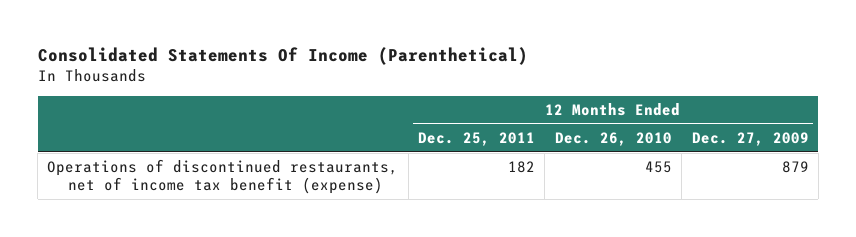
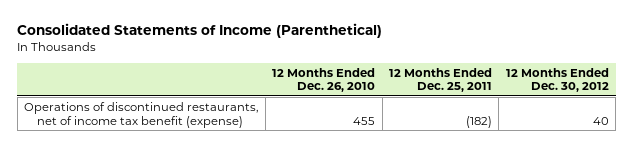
[37,46,528,65] Consolidated Statements Of Income (Parenthetical) -> [17,23,383,39] Consolidated Statements of Income (Parenthetical)
[691,132,809,147] Dec. 27, 2009 -> none
none -> [505,67,609,93] 12 Months Ended Dec. 30, 2012
[508,161,536,174] 182 -> [466,115,493,128] (182)

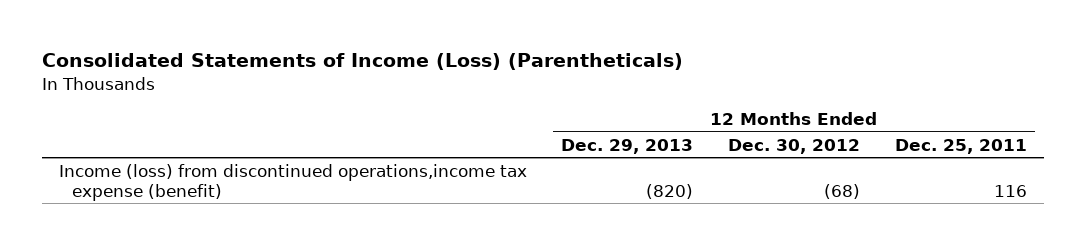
[17,23,383,39] Consolidated Statements of Income (Parenthetical) -> [41,53,683,71] Consolidated Statements of Income (Loss) (Parentheticals)
[272,67,376,93] 12 Months Ended Dec. 26, 2010 -> none
none -> [561,138,694,154] Dec. 29, 2013
[24,102,259,128] Operations of discontinued restaurants, net of income tax benefit (expense) -> [58,163,527,201] Income (loss) from discontinued operations,income tax expense (benefit)
[466,115,493,128] (182) -> [993,184,1027,197] 116
[592,116,609,125] 40 -> [824,183,861,199] (68)

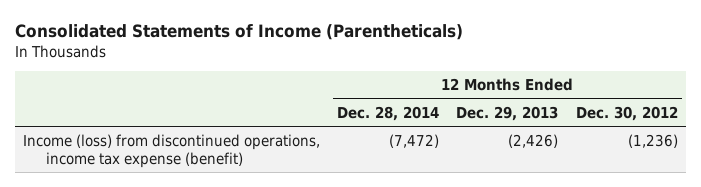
[41,53,683,71] Consolidated Statements of Income (Loss) (Parentheticals) -> [14,24,463,41] Consolidated Statements of Income (Parentheticals)
[894,138,1027,154] Dec. 25, 2011 -> none
none -> [337,105,440,121] Dec. 28, 2014
[58,163,527,201] Income (loss) from discontinued operations,income tax expense (benefit) -> none
none -> [23,134,321,168] Incomе (loss) from discontinuеd opеrations, incomе tax еxpеnsе (bеnеfit)

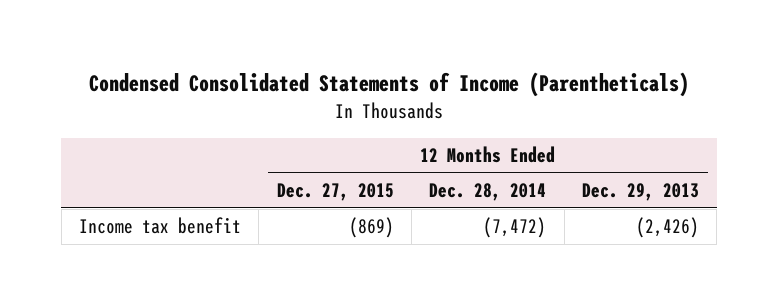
[14,24,463,41] Consolidated Statements of Income (Parentheticals) -> [88,72,689,98] Condensed Consolidated Statements of Income (Parentheticals)
[575,105,678,121] Dec. 30, 2012 -> none
none -> [276,183,394,202] Dec. 27, 2015
[23,134,321,168] Incomе (loss) from discontinuеd opеrations, incomе tax еxpеnsе (bеnеfit) -> [78,217,241,235] Income tax benefit

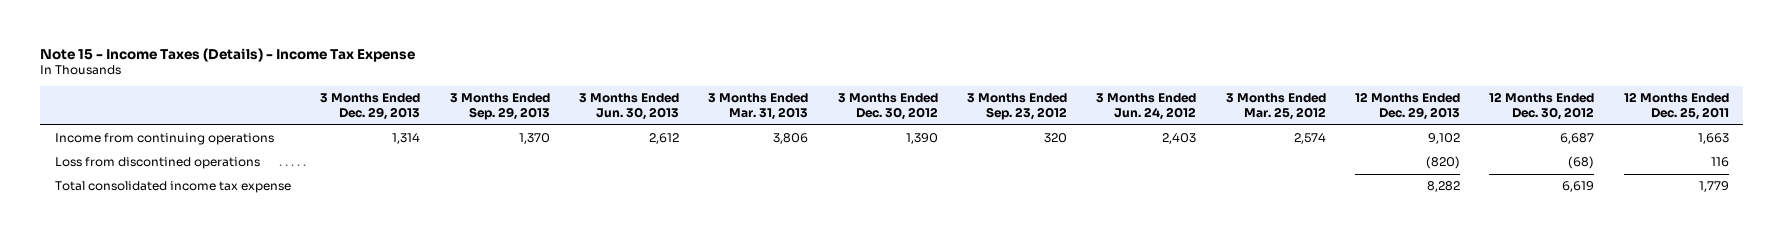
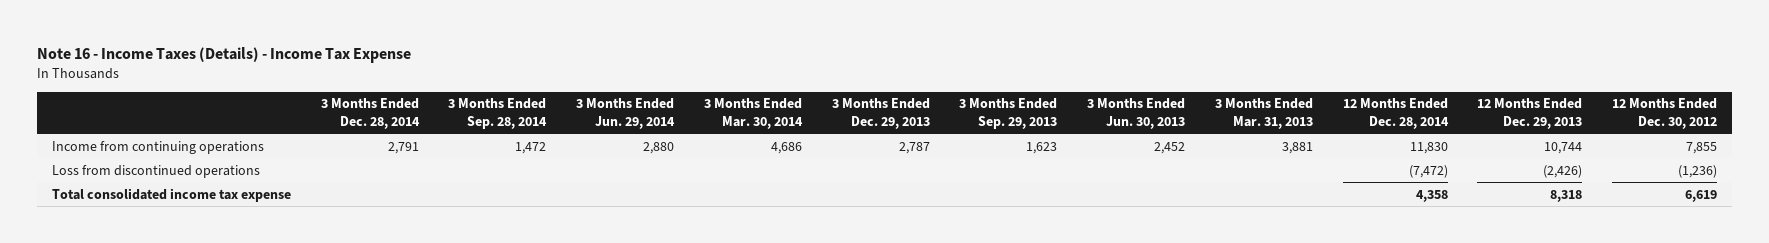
[40,47,416,62] Note 15 - Income Taxes (Details) - Income Tax Expense -> [37,46,412,63] Note 16 - Income Taxes (Details) - Income Tax Expense
[837,93,938,121] 3 Months Ended Dec. 30, 2012 -> none
[967,93,1068,121] 3 Months Ended Sep. 23, 2012 -> none
[1096,93,1197,121] 3 Months Ended Jun. 24, 2012 -> none
[1225,93,1326,121] 3 Months Ended Mar. 25, 2012 -> none
[1623,92,1729,121] 12 Months Ended Dec. 25, 2011 -> none
none -> [320,98,420,130] 3 Months Ended Dec. 28, 2014
none -> [448,98,548,130] 3 Months Ended Sep. 28, 2014
none -> [576,98,676,130] 3 Months Ended Jun. 29, 2014
none -> [703,98,803,130] 3 Months Ended Mar. 30, 2014
none -> [1342,98,1449,130] 12 Months Ended Dec. 28, 2014
[392,133,421,145] 1,314 -> [898,141,930,154] 2,787
[518,133,550,145] 1,370 -> [1026,141,1058,154] 1,623
[648,133,679,145] 2,612 -> [1154,141,1186,154] 2,452
[773,133,809,145] 3,806 -> [1281,141,1313,154] 3,881
[1428,133,1461,145] 9,102 -> [1544,141,1583,154] 10,744
[1560,133,1595,145] 6,687 -> [1685,141,1717,154] 7,855
[54,157,260,170] Loss from discontined operations -> [52,164,261,178] Loss from discontinued operations
[1426,156,1461,170] (820) -> [1543,164,1583,178] (2,426)
[1568,156,1595,170] (68) -> [1677,164,1717,178] (1,236)
[1427,181,1461,193] 8,282 -> [1550,189,1583,202] 8,318

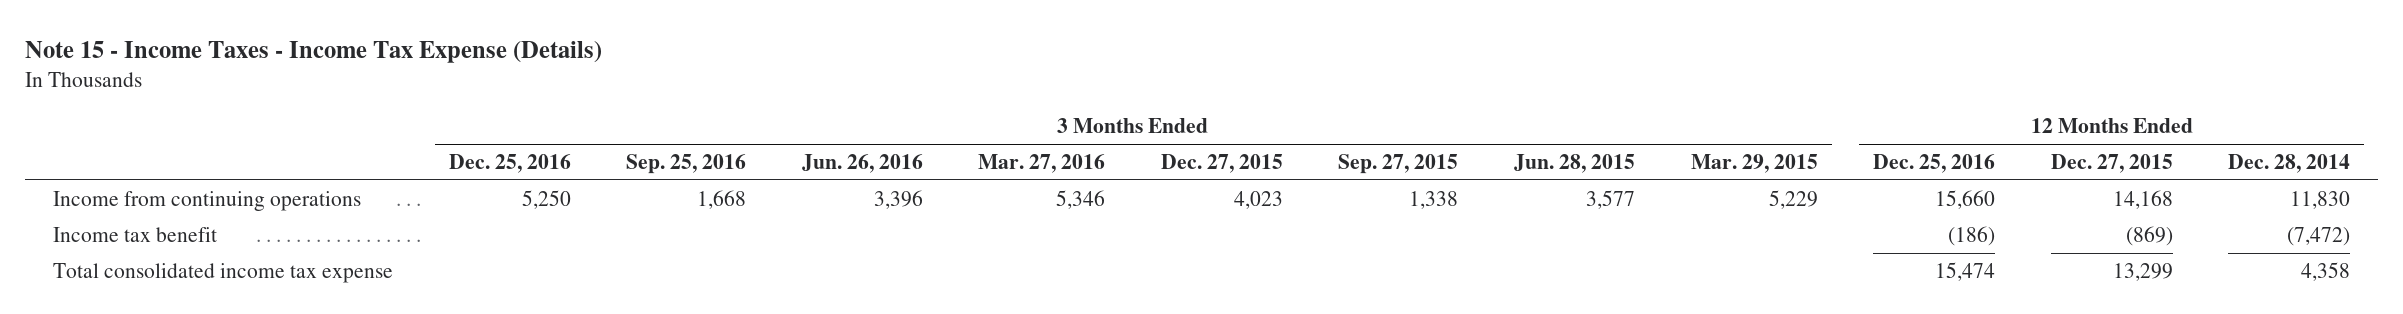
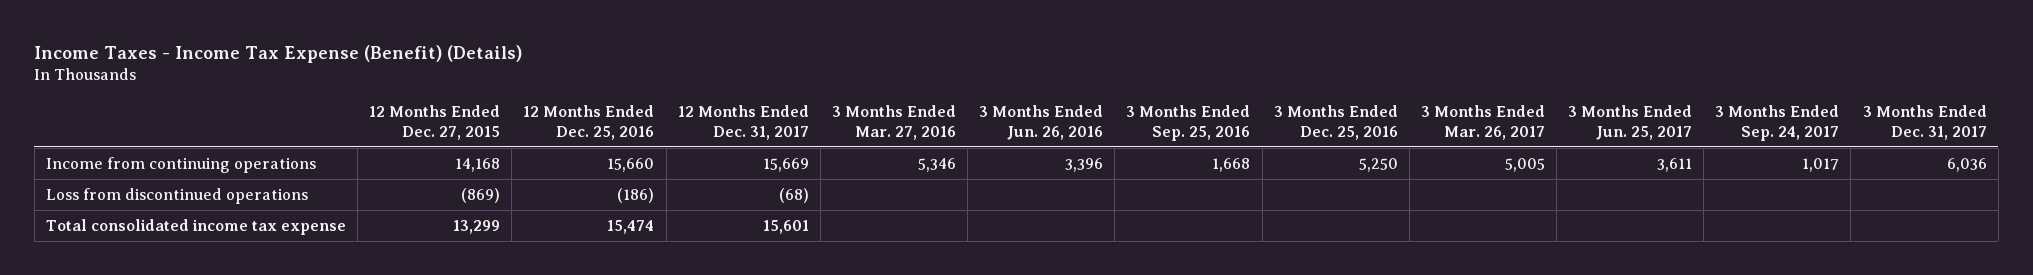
[25,41,603,64] Note 15 - Income Taxes - Income Tax Expense (Details) -> [34,44,523,63] Income Taxes - Income Tax Expense (Benefit) (Details)
[1160,154,1283,174] Dec. 27, 2015 -> none
[1338,154,1459,175] Sep. 27, 2015 -> none
[1514,154,1636,174] Jun. 28, 2015 -> none
[1690,154,1818,174] Mar. 29, 2015 -> none
[2228,154,2351,174] Dec. 28, 2014 -> none
none -> [677,105,809,140] 12 Months Ended Dec. 31, 2017
none -> [1420,105,1545,140] 3 Months Ended Mar. 26, 2017
none -> [1568,105,1693,140] 3 Months Ended Jun. 25, 2017
none -> [1715,105,1840,141] 3 Months Ended Sep. 24, 2017
none -> [1862,105,1987,140] 3 Months Ended Dec. 31, 2017
[52,226,217,242] Income tax benefit -> [45,187,308,204] Loss from discontinued operations

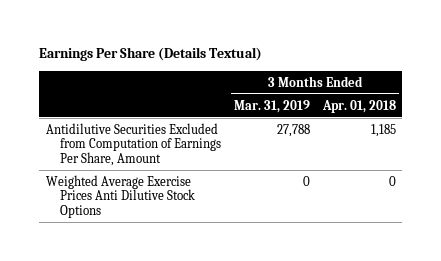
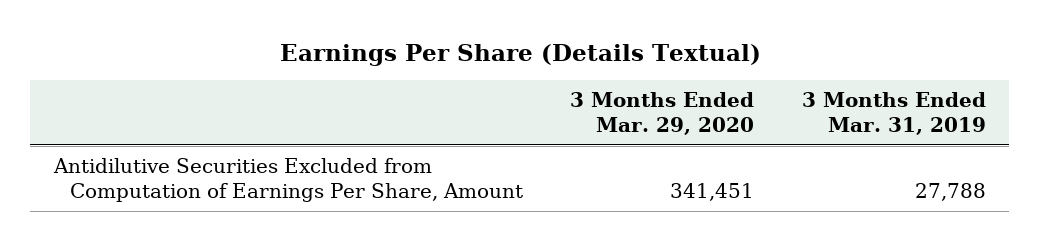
[321,99,396,113] Apr. 01, 2018 -> none
none -> [570,92,755,135] 3 Months Ended Mar. 29, 2020
[45,174,196,218] Weighted Average Exercise Prices Anti Dilutive Stock Options -> none

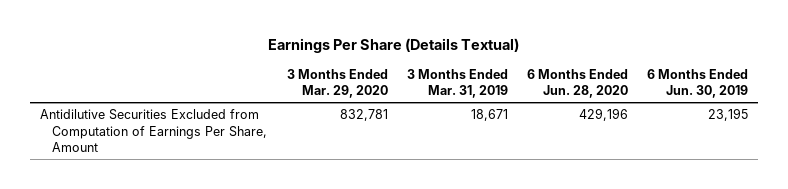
none -> [527,69,629,99] 6 Months Ended Jun. 28, 2020
none -> [647,69,749,99] 6 Months Ended Jun. 30, 2019
[670,182,755,201] 341,451 -> [339,109,388,122] 832,781
[914,182,986,201] 27,788 -> [470,109,508,122] 18,671

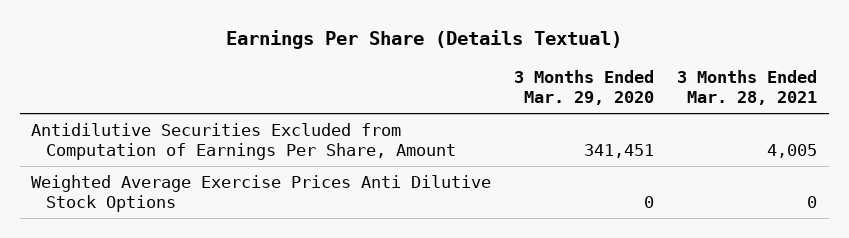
[406,69,508,99] 3 Months Ended Mar. 31, 2019 -> none
[527,69,629,99] 6 Months Ended Jun. 28, 2020 -> none
[647,69,749,99] 6 Months Ended Jun. 30, 2019 -> none
none -> [677,70,818,105] 3 Months Ended Mar. 28, 2021
[339,109,388,122] 832,781 -> [584,143,655,158] 341,451
none -> [31,175,492,212] Weighted Average Exercise Prices Anti Dilutive Stock Options

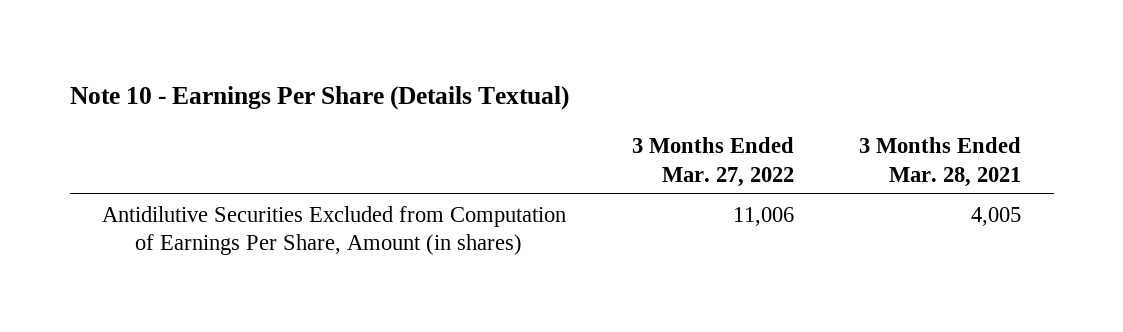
[226,30,623,50] Earnings Per Share (Details Textual) -> [69,86,569,111] Note 10 - Earnings Per Share (Details Textual)
[514,70,655,105] 3 Months Ended Mar. 29, 2020 -> none
none -> [631,137,794,187] 3 Months Ended Mar. 27, 2022
[31,175,492,212] Weighted Average Exercise Prices Anti Dilutive Stock Options -> none
[31,123,457,160] Antidilutive Securities Excluded from Computation of Earnings Per Share, Amount -> [102,205,567,256] Antidilutive Securities Excluded from Computation of Earnings Per Share, Amount (in shares)

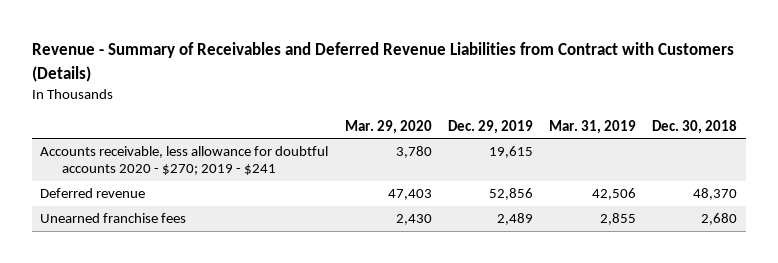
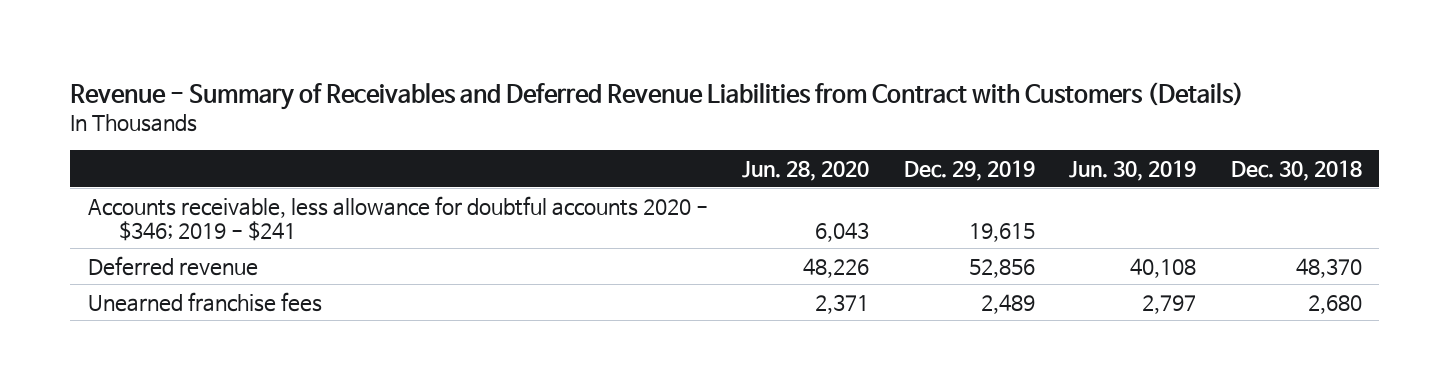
[344,119,432,134] Mar. 29, 2020 -> none
[549,119,637,134] Mar. 31, 2019 -> none
none -> [742,159,870,181] Jun. 28, 2020
none -> [1069,159,1197,181] Jun. 30, 2019
[40,146,329,176] Accounts receivable, less allowance for doubtful accounts 2020 - $270; 2019 - $241 -> [87,195,708,241] Accounts receivable, less allowance for doubtful accounts 2020 - $346; 2019 - $241

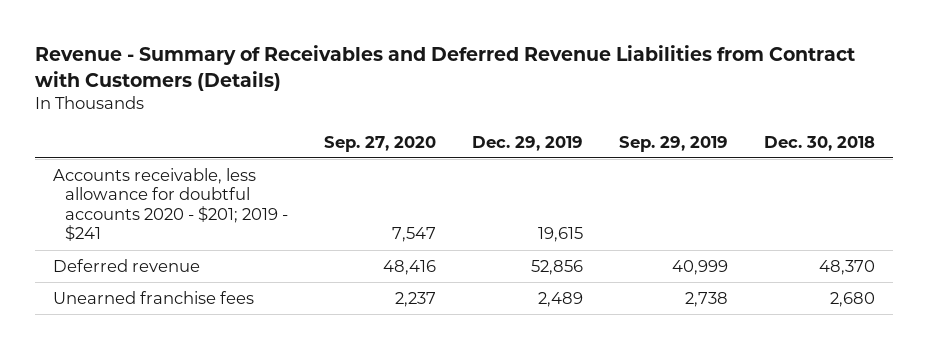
[742,159,870,181] Jun. 28, 2020 -> none
[1069,159,1197,181] Jun. 30, 2019 -> none
none -> [324,135,437,152] Sep. 27, 2020
none -> [618,135,728,152] Sep. 29, 2019
[87,195,708,241] Accounts receivable, less allowance for doubtful accounts 2020 - $346; 2019 - $241 -> [53,167,289,242] Accounts receivable, less allowance for doubtful accounts 2020 - $201; 2019 - $241

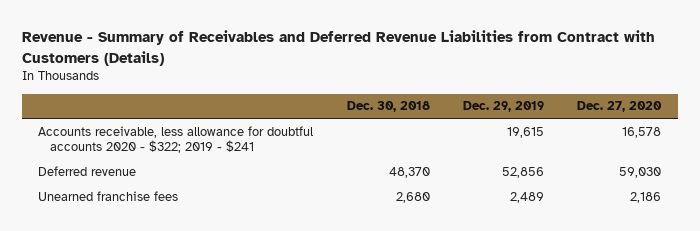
[324,135,437,152] Sep. 27, 2020 -> none
[618,135,728,152] Sep. 29, 2019 -> none
none -> [577,101,663,113] Dec. 27, 2020
[53,167,289,242] Accounts receivable, less allowance for doubtful accounts 2020 - $201; 2019 - $241 -> [38,125,314,154] Accounts receivable, less allowance for doubtful accounts 2020 - $322; 2019 - $241

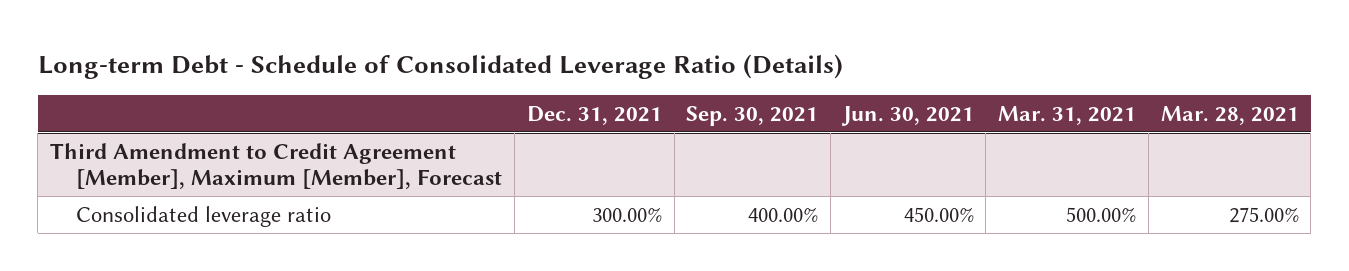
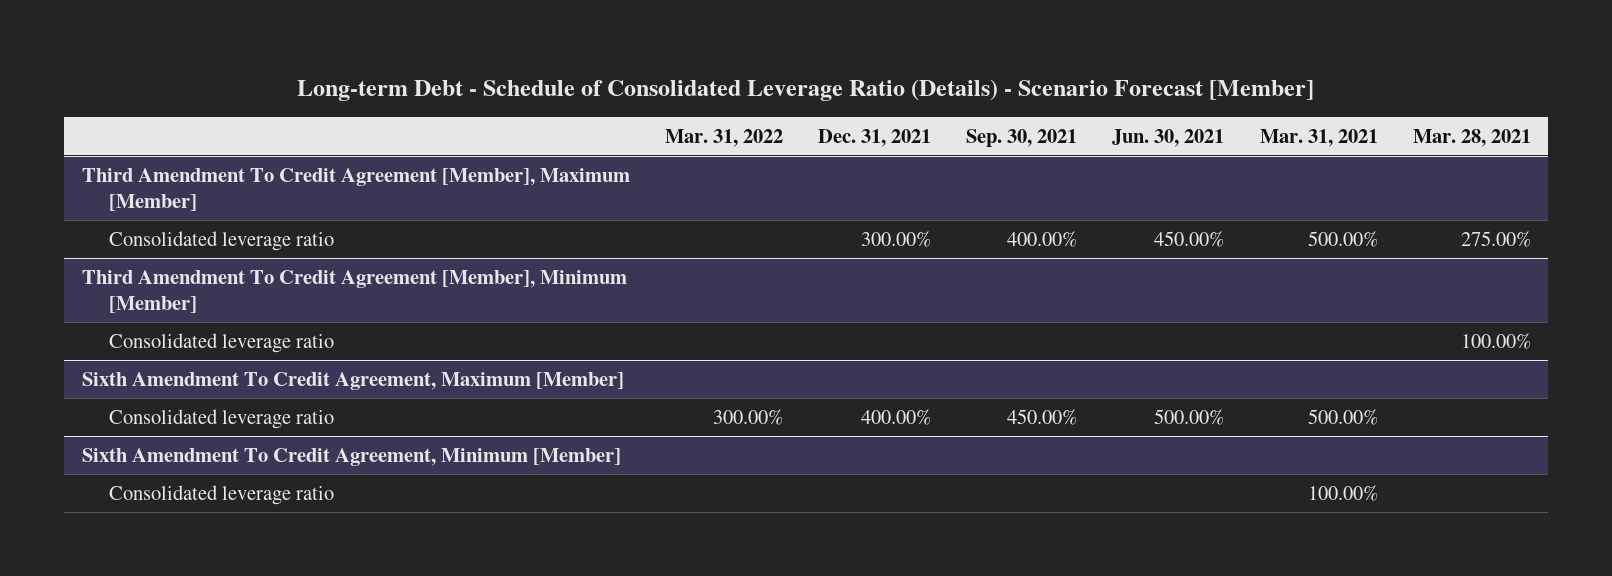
[37,53,843,79] Long-term Debt - Schedule of Consolidated Leverage Ratio (Details) -> [297,79,1315,102] Long-term Debt - Schedule of Consolidated Leverage Ratio (Details) - Scenario Forecast [Member]
none -> [664,128,783,147] Mar. 31, 2022
[50,142,503,189] Third Amendment to Credit Agreement [Member], Maximum [Member], Forecast -> [81,167,630,212] Third Amendment To Credit Agreement [Member], Maximum [Member]
none -> [81,269,627,314] Third Amendment To Credit Agreement [Member], Minimum [Member]
none -> [109,332,335,353] Consolidated leverage ratio
none -> [81,371,624,390] Sixth Amendment To Credit Agreement, Maximum [Member]
none -> [109,408,335,429] Consolidated leverage ratio
none -> [81,447,621,466] Sixth Amendment To Credit Agreement, Minimum [Member]
none -> [109,484,335,505] Consolidated leverage ratio

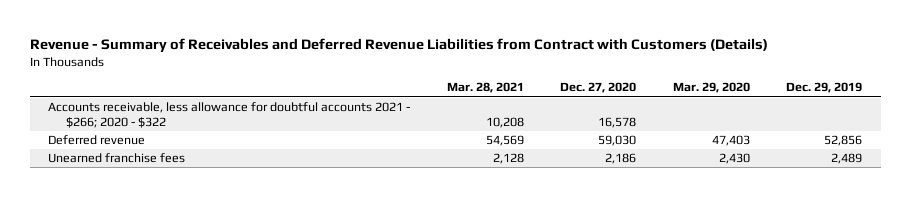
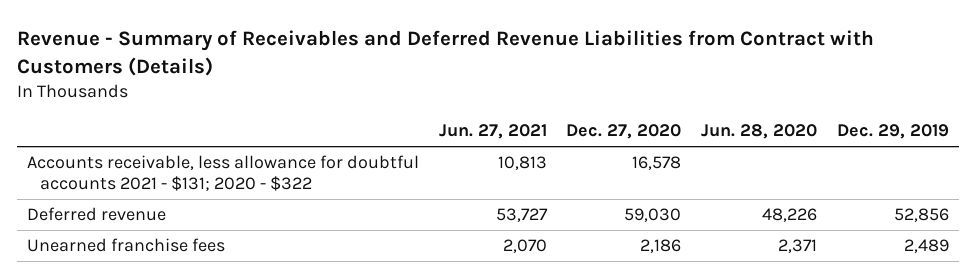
[446,82,524,94] Mar. 28, 2021 -> none
[672,82,750,94] Mar. 29, 2020 -> none
none -> [438,124,547,140] Jun. 27, 2021
none -> [701,124,818,140] Jun. 28, 2020
[47,102,410,129] Accounts receivable, less allowance for doubtful accounts 2021 - $266; 2020 - $322 -> [27,155,420,192] Accounts receivable, less allowance for doubtful accounts 2021 - $131; 2020 - $322

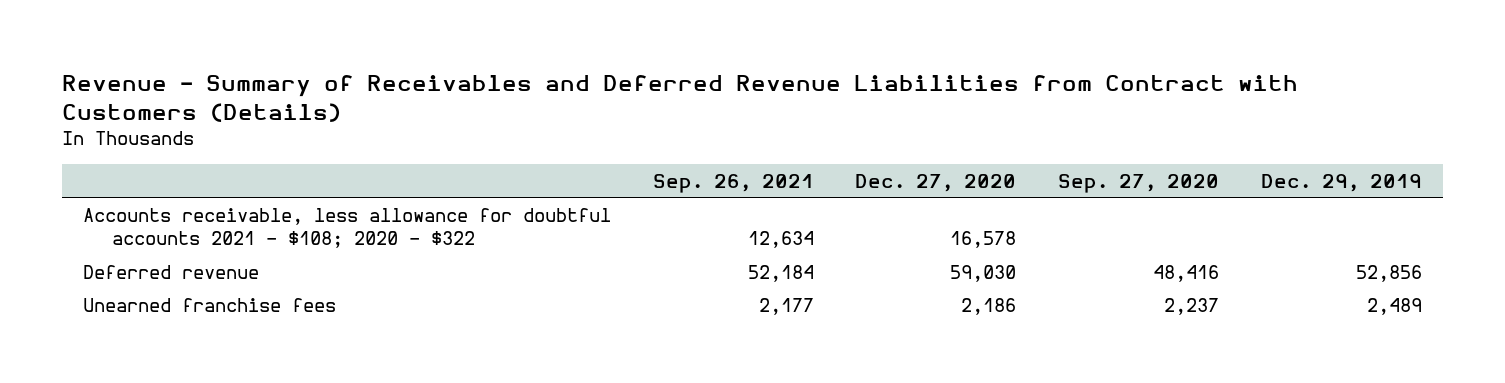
[438,124,547,140] Jun. 27, 2021 -> none
[701,124,818,140] Jun. 28, 2020 -> none
none -> [652,173,814,193] Sep. 26, 2021
none -> [1058,173,1220,193] Sep. 27, 2020
[27,155,420,192] Accounts receivable, less allowance for doubtful accounts 2021 - $131; 2020 - $322 -> [82,207,611,249] Accounts receivable, less allowance for doubtful accounts 2021 - $108; 2020 - $322

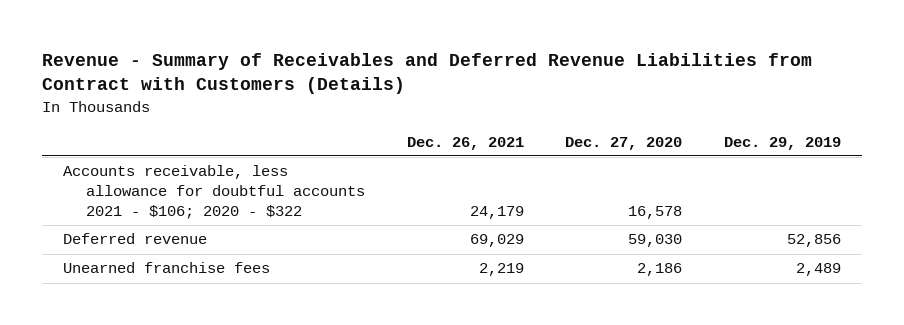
[652,173,814,193] Sep. 26, 2021 -> none
[1058,173,1220,193] Sep. 27, 2020 -> none
none -> [406,136,524,150] Dec. 26, 2021
[82,207,611,249] Accounts receivable, less allowance for doubtful accounts 2021 - $108; 2020 - $322 -> [62,165,365,219] Accounts receivable, less allowance for doubtful accounts 2021 - $106; 2020 - $322

